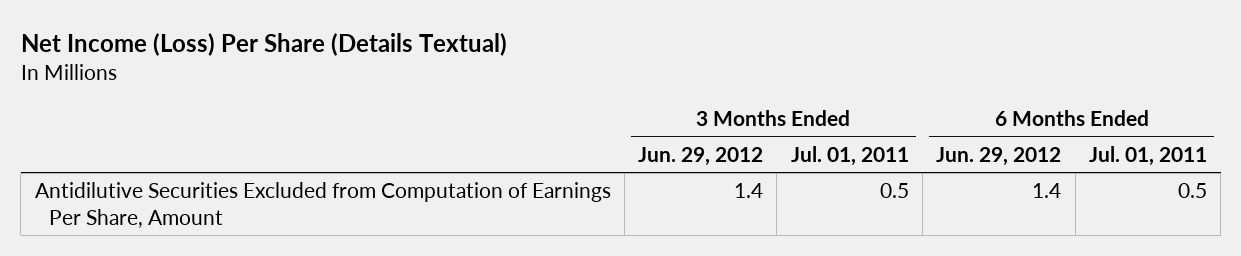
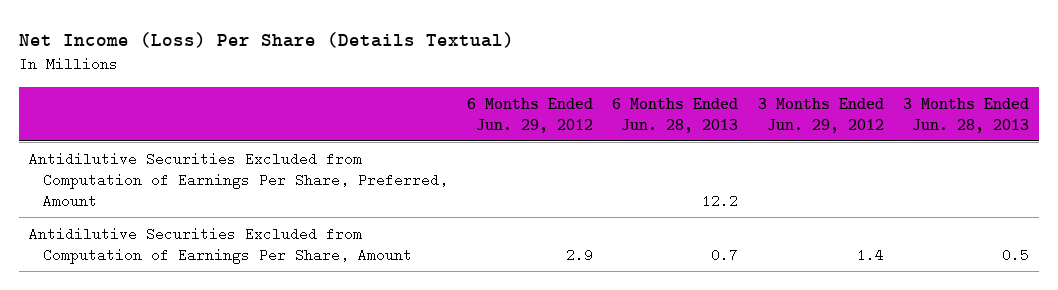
[790,145,909,166] Jul. 01, 2011 -> none
[1088,145,1207,166] Jul. 01, 2011 -> none
none -> [612,97,739,133] 6 Months Ended Jun. 28, 2013
none -> [902,97,1029,133] 3 Months Ended Jun. 28, 2013
none -> [29,151,448,209] Antidilutive Securities Excluded from Computation of Earnings Per Share, Preferred, Amount
[1032,183,1062,199] 1.4 -> [565,247,593,262] 2.9

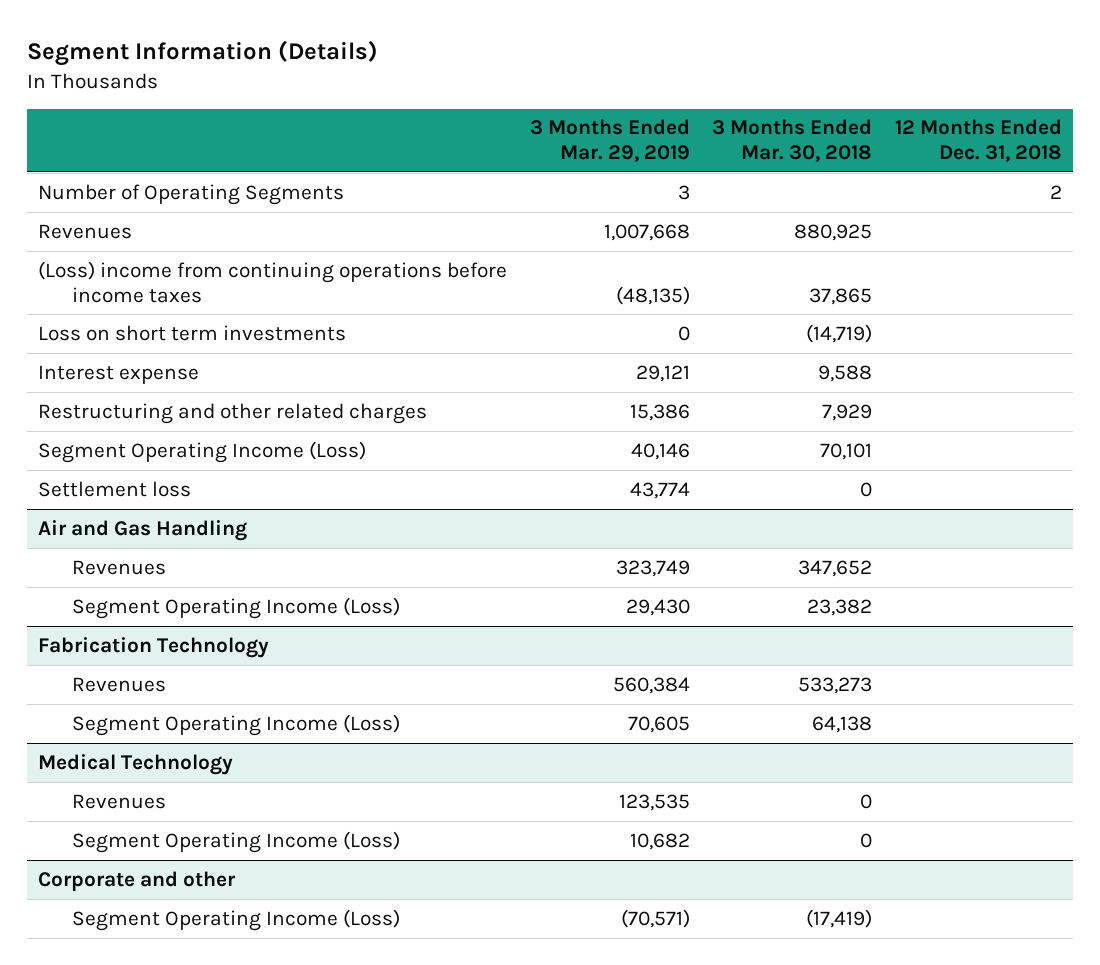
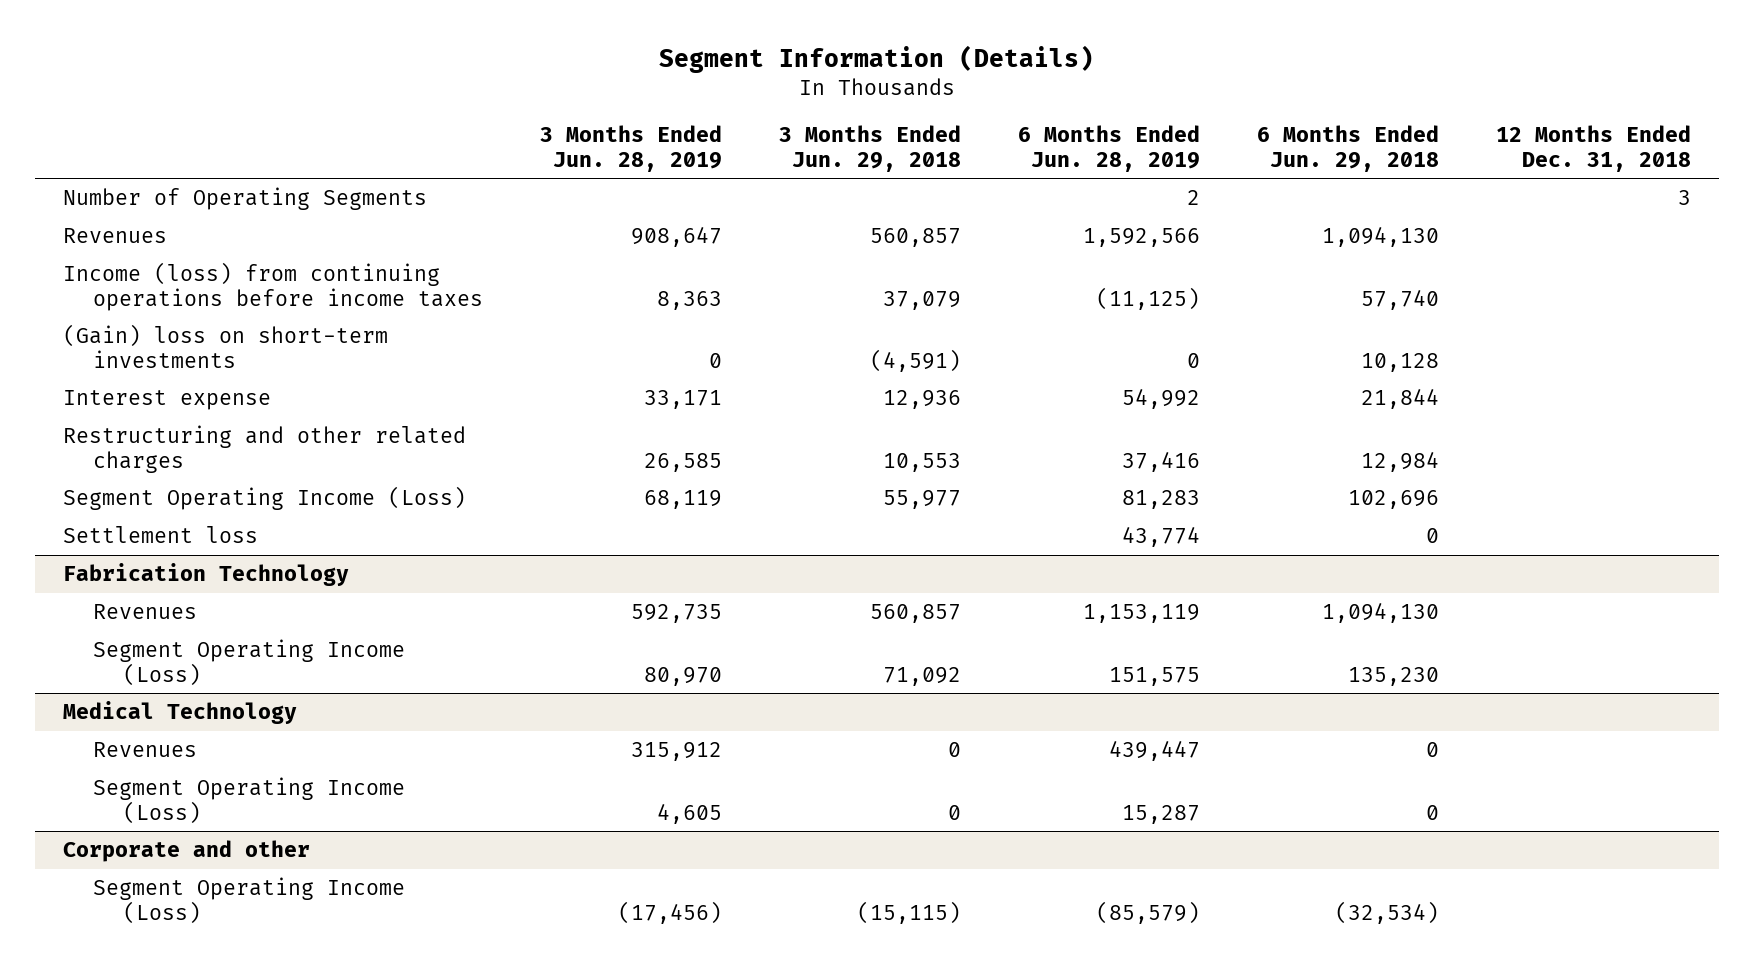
[529,119,690,163] 3 Months Ended Mar. 29, 2019 -> none
[712,119,873,163] 3 Months Ended Mar. 30, 2018 -> none
none -> [540,124,723,172] 3 Months Ended Jun. 28, 2019
none -> [779,124,962,172] 3 Months Ended Jun. 29, 2018
none -> [1018,124,1201,172] 6 Months Ended Jun. 28, 2019
none -> [1256,124,1439,172] 6 Months Ended Jun. 29, 2018
[1049,184,1062,199] 2 -> [1677,190,1691,206] 3
[38,260,508,303] (Loss) income from continuing operations before income taxes -> [63,262,484,311] Income (loss) from continuing operations before income taxes
[38,324,347,341] Loss on short term investments -> [63,324,389,368] (Gain) loss on short-term investments
[38,519,248,541] Air and Gas Handling -> none
[71,559,166,575] Revenues -> none
[71,596,400,619] Segment Operating Income (Loss) -> none

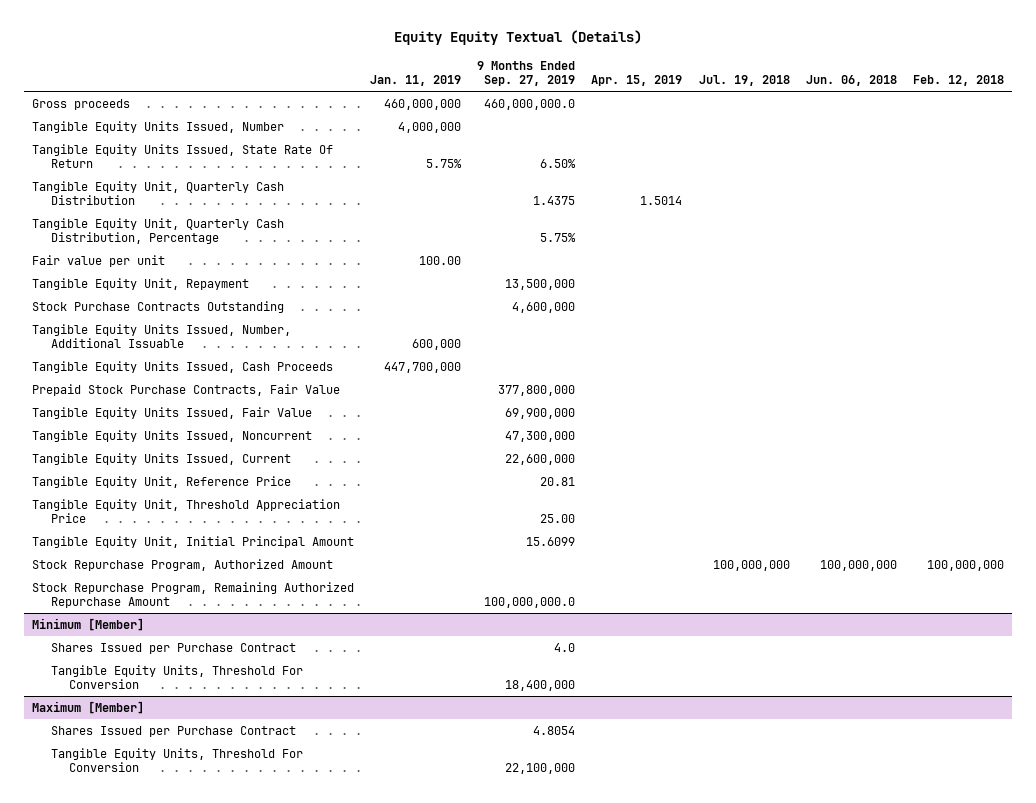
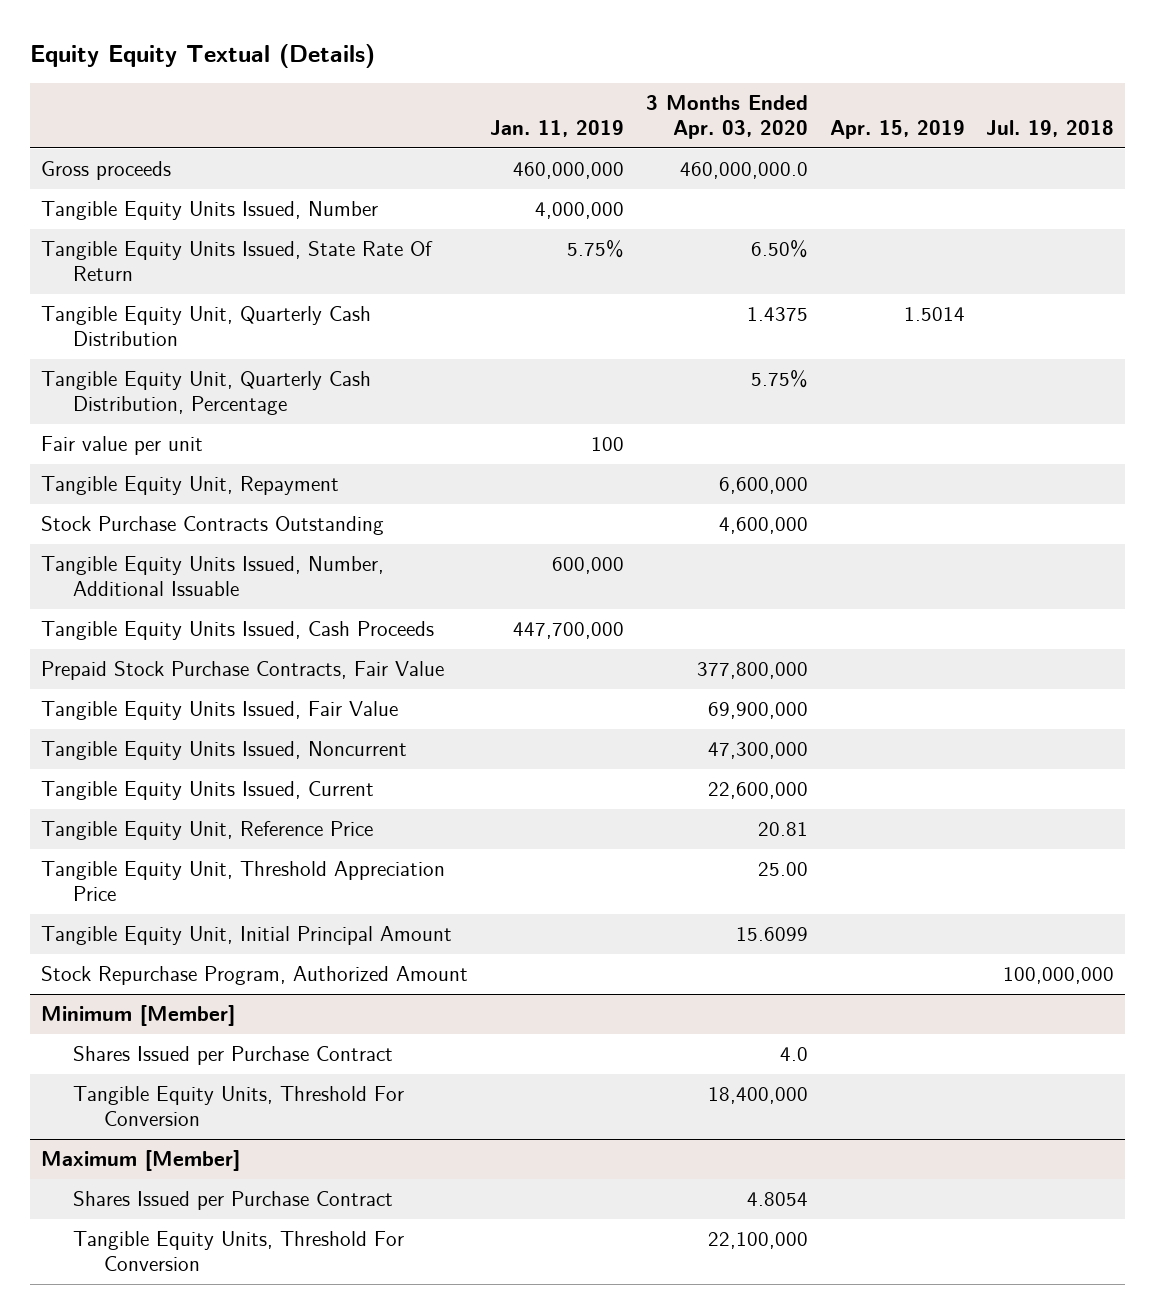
[477,61,576,86] 9 Months Ended Sep. 27, 2019 -> none
[805,74,897,86] Jun. 06, 2018 -> none
[912,74,1004,86] Feb. 12, 2018 -> none
none -> [645,95,808,140] 3 Months Ended Apr. 03, 2020
[419,255,462,265] 100.00 -> [590,437,624,452] 100
[32,581,355,608] Stock Repurchase Program, Remaining Authorized Repurchase Amount -> none

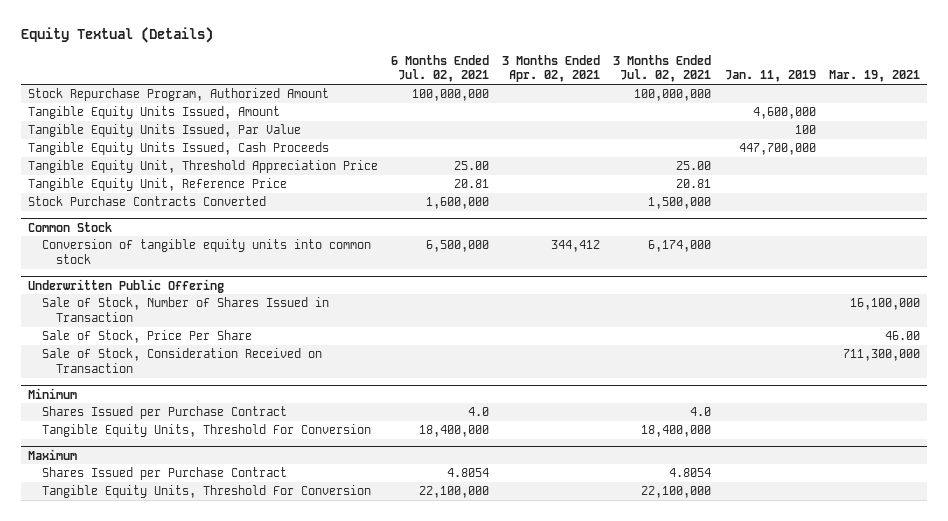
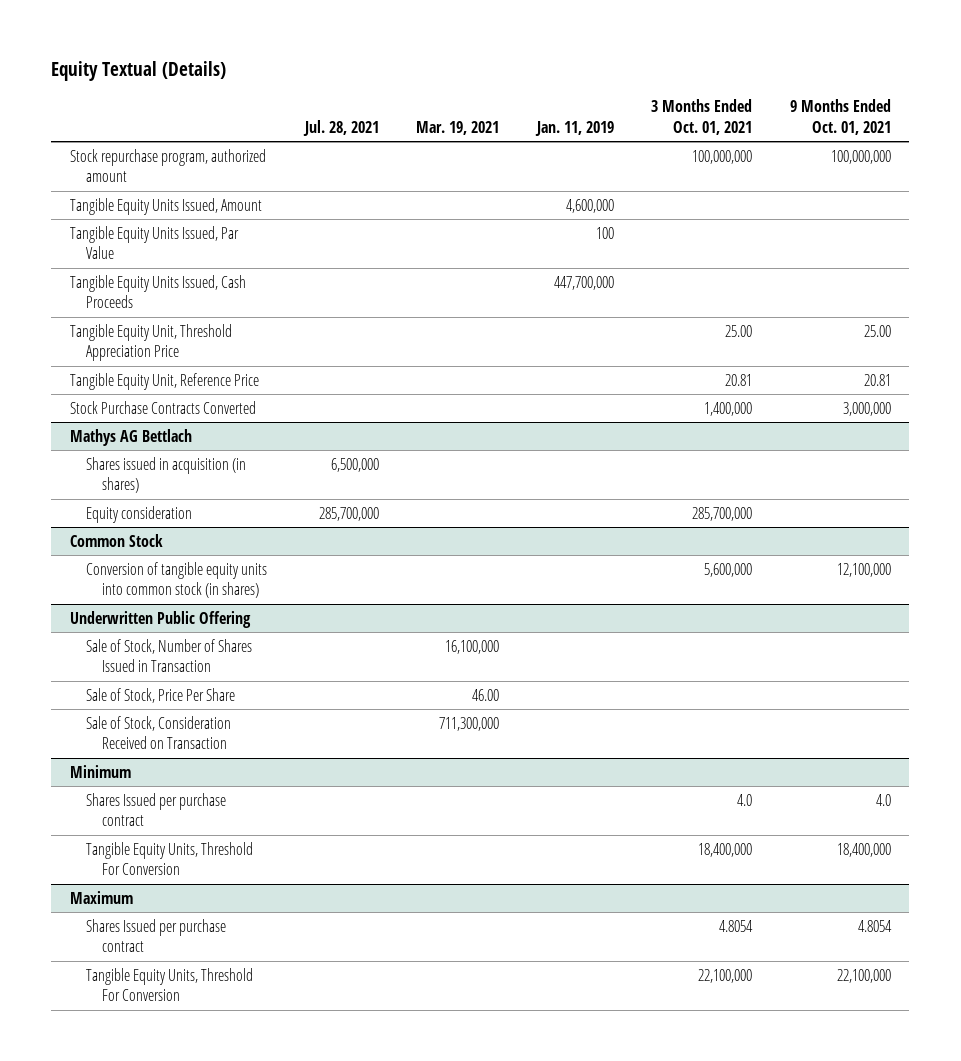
[390,54,489,83] 6 Months Ended Jul. 02, 2021 -> none
[502,54,601,83] 3 Months Ended Apr. 02, 2021 -> none
[613,54,712,83] 3 Months Ended Jul. 02, 2021 -> none
none -> [302,119,379,136] Jul. 28, 2021
none -> [651,99,753,135] 3 Months Ended Oct. 01, 2021
none -> [789,99,891,135] 9 Months Ended Oct. 01, 2021
[27,88,329,102] Stock Repurchase Program, Authorized Amount -> [70,148,267,183] Stock repurchase program, authorized amount
none -> [70,428,193,446] Mathys AG Bettlach
none -> [86,456,247,494] Shares issued in acquisition (in shares)
none -> [86,505,193,523] Equity consideration
[41,239,371,264] Conversion of tangible equity units into common stock -> [86,561,268,599] Conversion of tangible equity units into common stock (in shares)
[41,406,287,420] Shares Issued per Purchase Contract -> [86,792,227,827] Shares Issued per purchase contract
[41,467,287,481] Shares Issued per Purchase Contract -> [86,918,227,953] Shares Issued per purchase contract

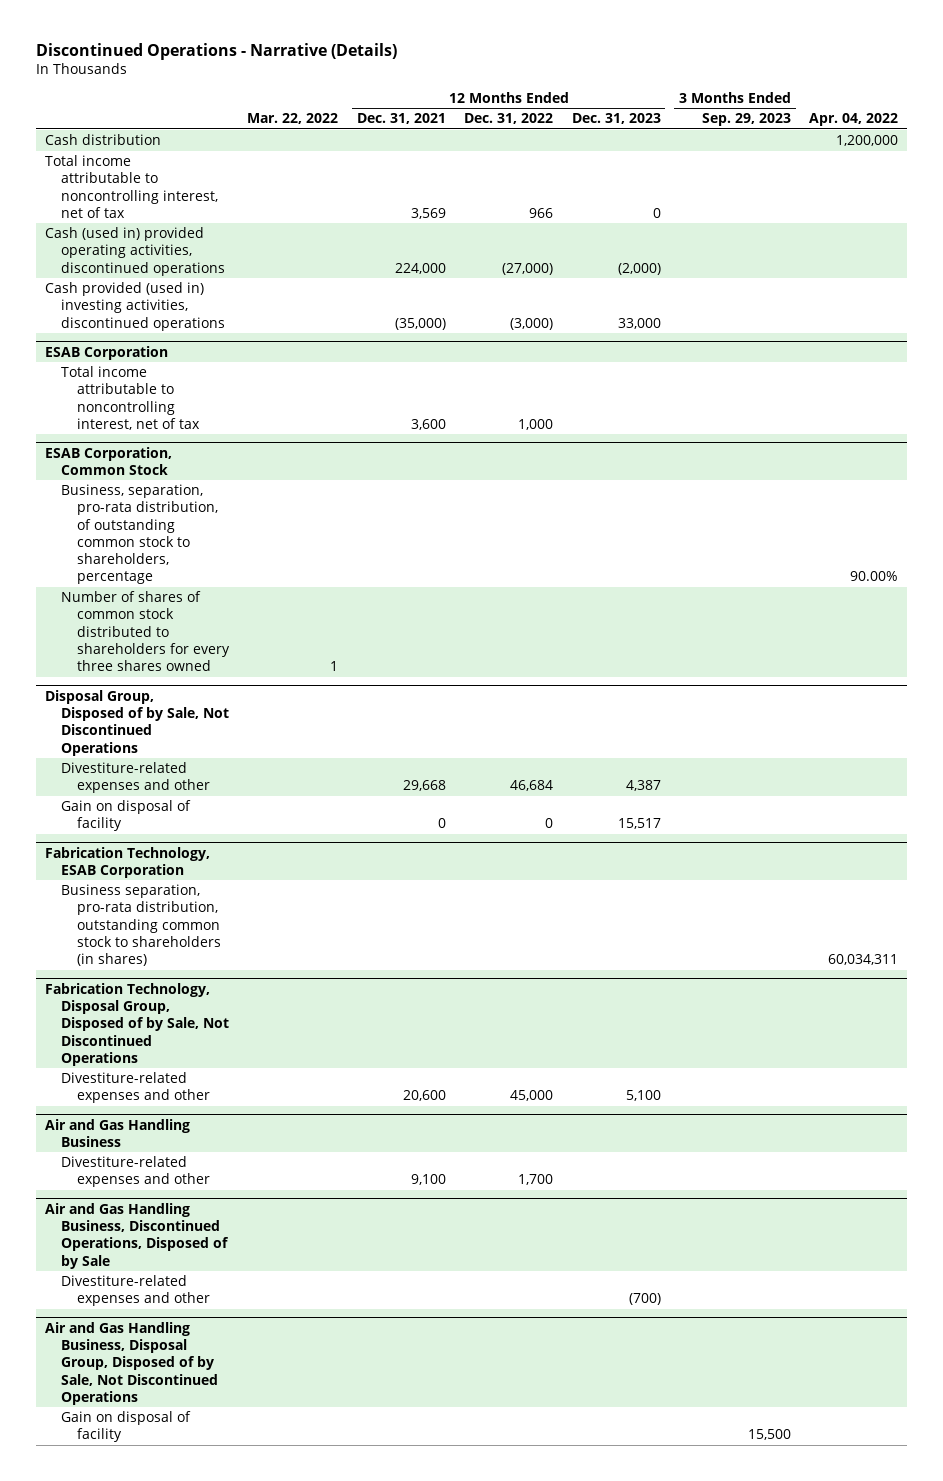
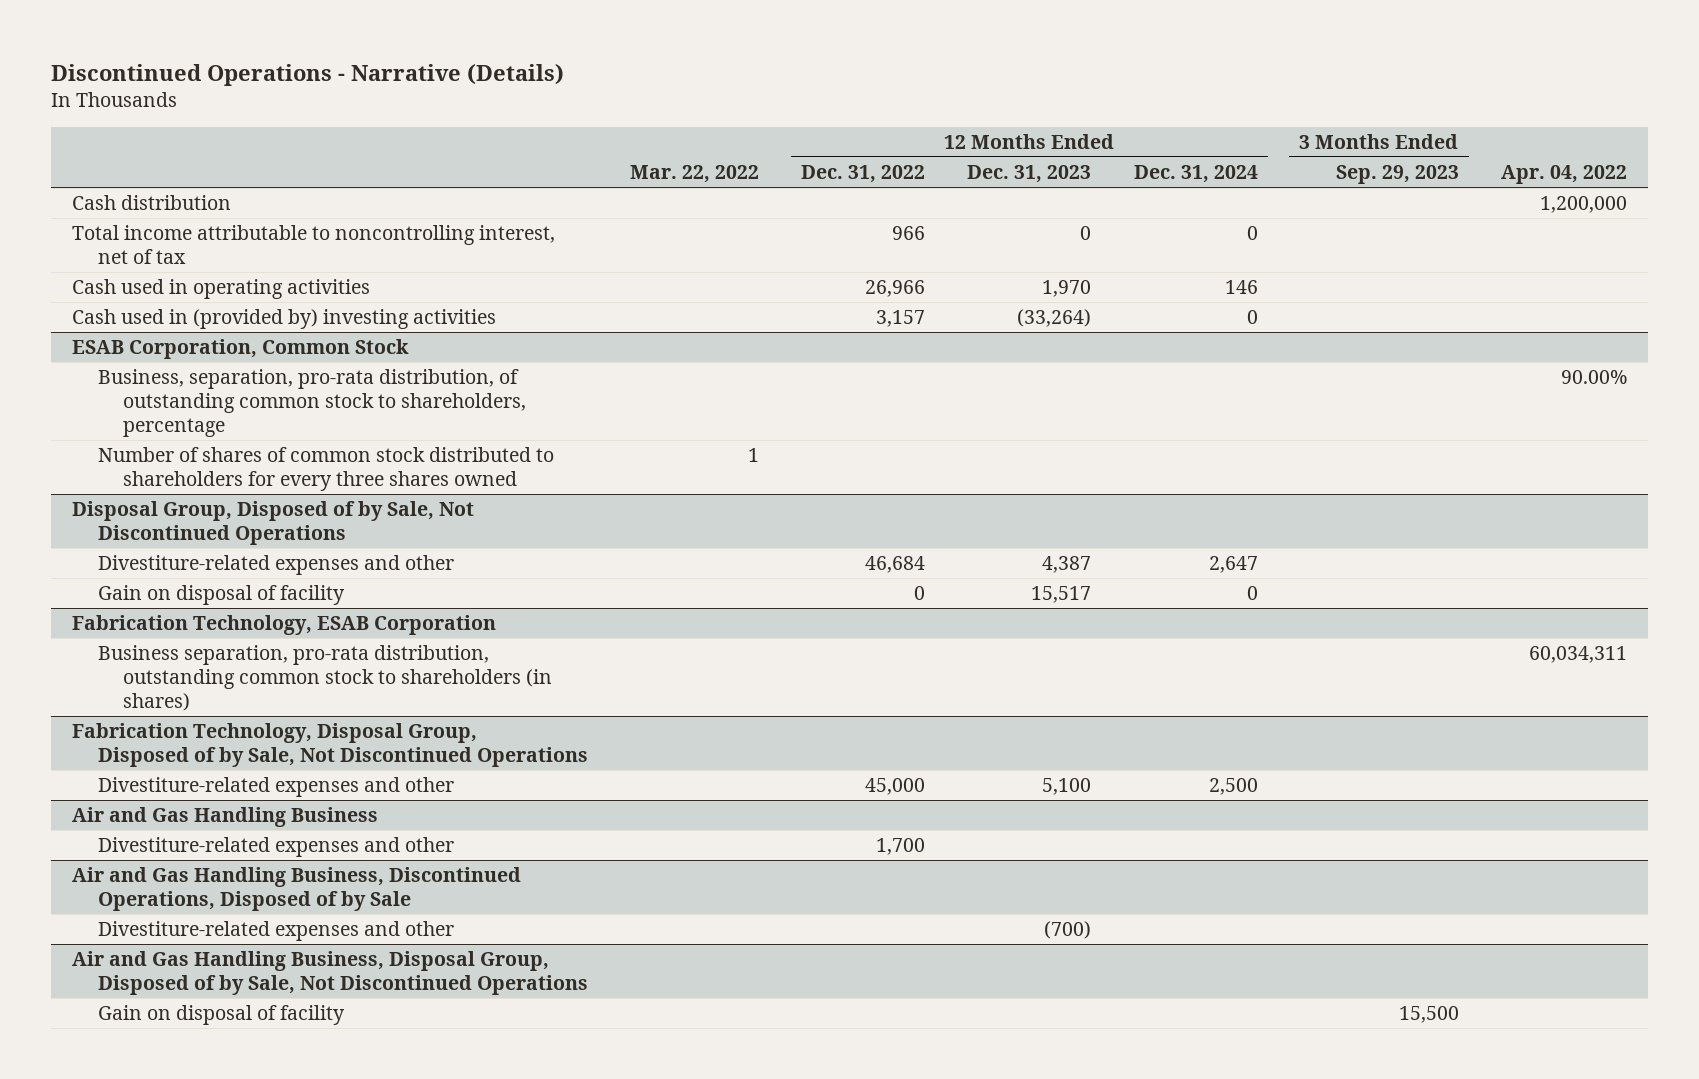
[356,113,446,125] Dec. 31, 2021 -> none
none -> [1133,164,1258,183] Dec. 31, 2024
[44,345,168,360] ESAB Corporation -> none
[60,365,200,430] Total income attributable to noncontrolling interest, net of tax -> none
[44,226,225,276] Cash (used in) provided operating activities, discontinued operations -> [72,279,371,300] Cash used in operating activities
[502,262,554,275] (27,000) -> [865,280,926,298] 26,966
[617,262,661,275] (2,000) -> [1042,280,1092,298] 1,970
[44,281,225,331] Cash provided (used in) investing activities, discontinued operations -> [72,309,497,330] Cash used in (provided by) investing activities
[510,317,554,330] (3,000) -> [876,310,926,328] 3,157
[617,317,661,329] 33,000 -> [1017,309,1092,328] (33,264)

